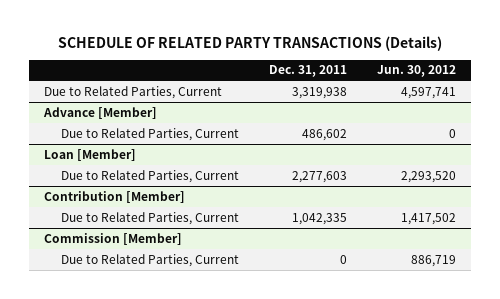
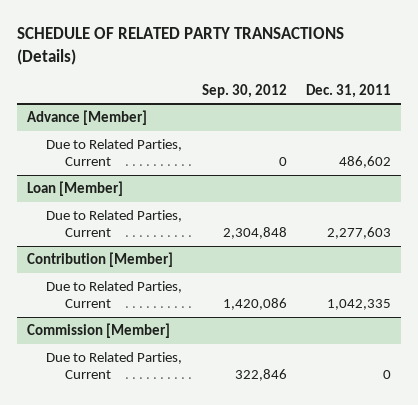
[377,65,457,78] Jun. 30, 2012 -> none
none -> [201,83,287,98] Sep. 30, 2012
[44,85,223,99] Due to Related Parties, Current -> none

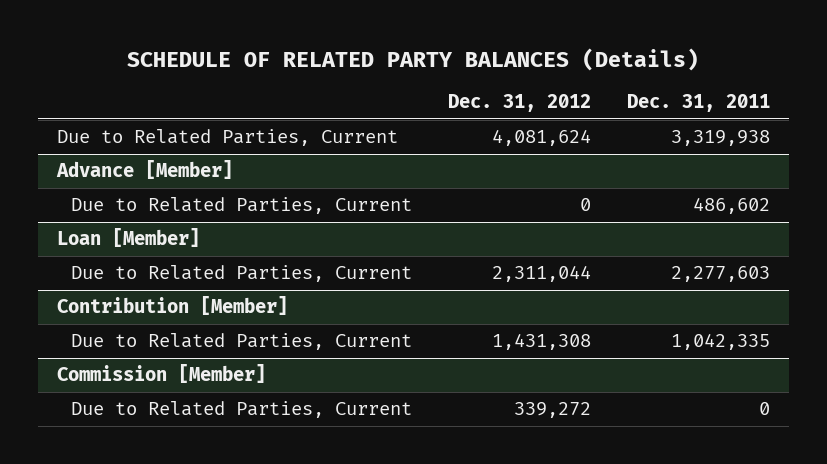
[16,27,344,65] SCHEDULE OF RELATED PARTY TRANSACTIONS (Details) -> [127,47,700,71] SCHEDULE OF RELATED PARTY BALANCES (Details)
[201,83,287,98] Sep. 30, 2012 -> none
none -> [447,94,591,113] Dec. 31, 2012
none -> [56,129,398,147] Due to Related Parties, Current

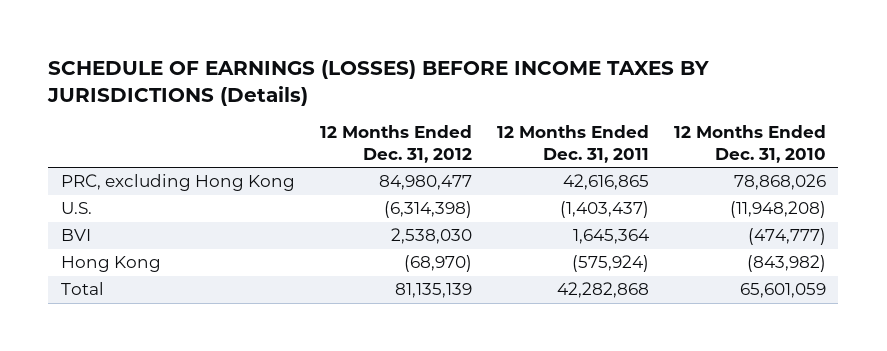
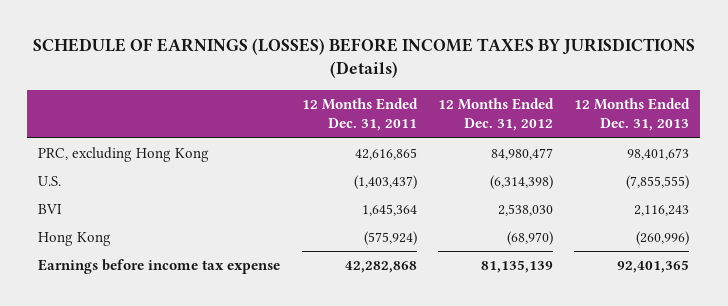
[673,125,826,163] 12 Months Ended Dec. 31, 2010 -> none
none -> [574,97,691,132] 12 Months Ended Dec. 31, 2013
[60,282,104,296] Total -> [38,259,281,275] Earnings before income tax expense

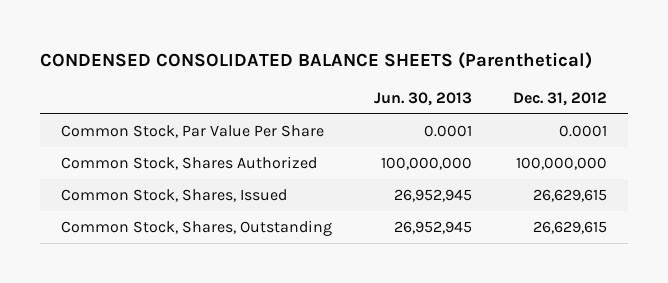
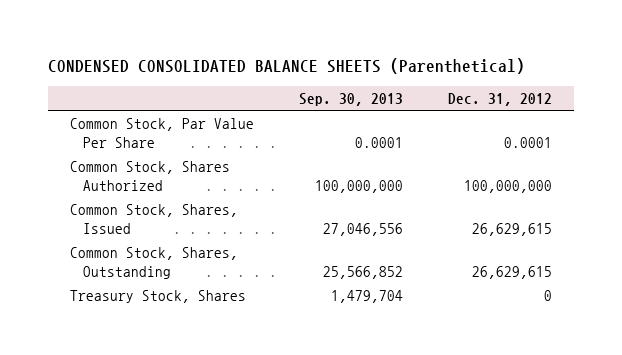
[373,91,472,106] Jun. 30, 2013 -> none
none -> [299,92,404,106] Sep. 30, 2013
none -> [70,289,247,303] Treasury Stock, Shares

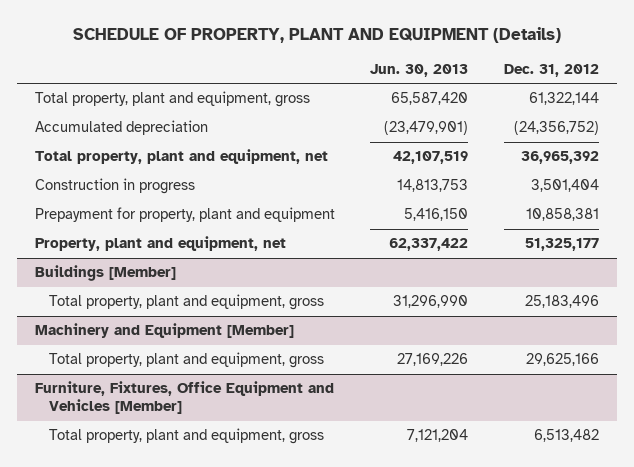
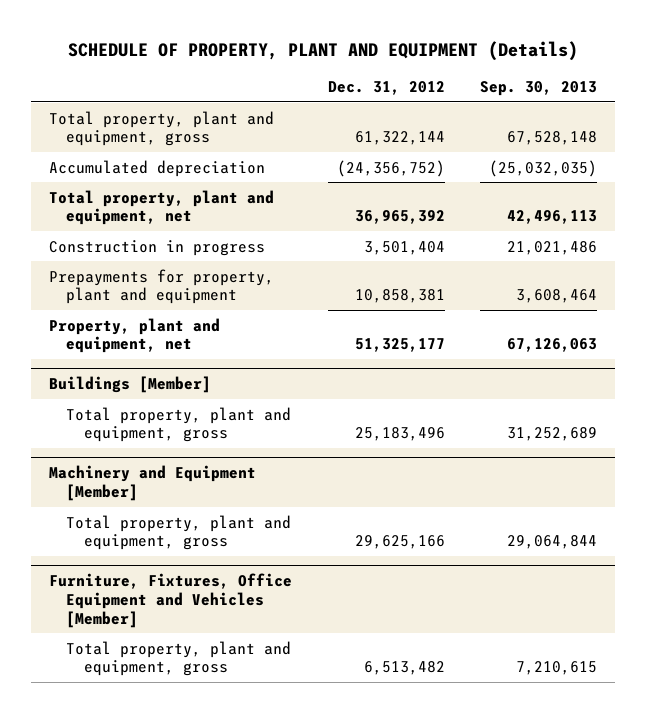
[370,63,469,77] Jun. 30, 2013 -> none
none -> [479,81,597,97] Sep. 30, 2013
[34,207,335,223] Prepayment for property, plant and equipment -> [49,268,275,305] Prepayments for property, plant and equipment

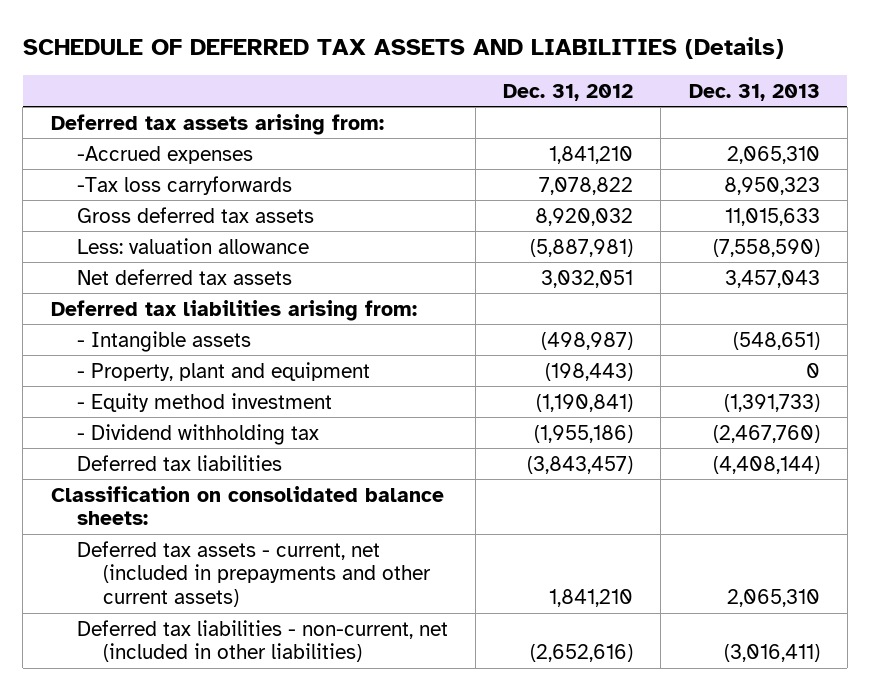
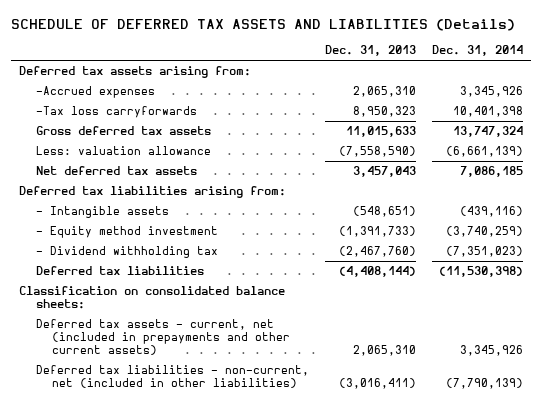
[503,83,634,101] Dec. 31, 2012 -> none
none -> [431,45,523,57] Dec. 31, 2014
[76,361,370,381] - Property, plant and equipment -> none

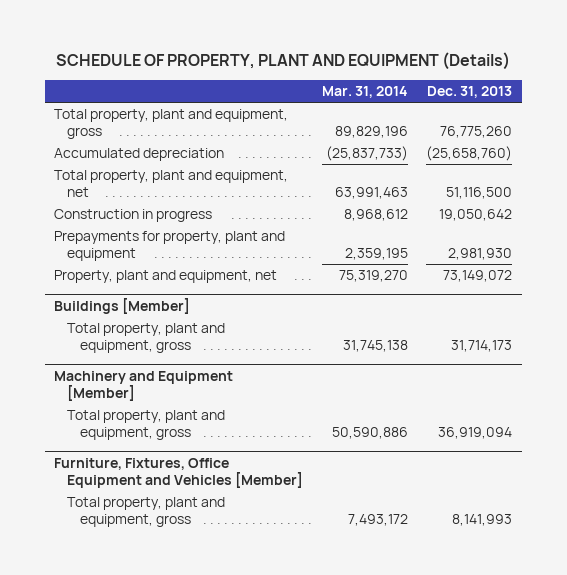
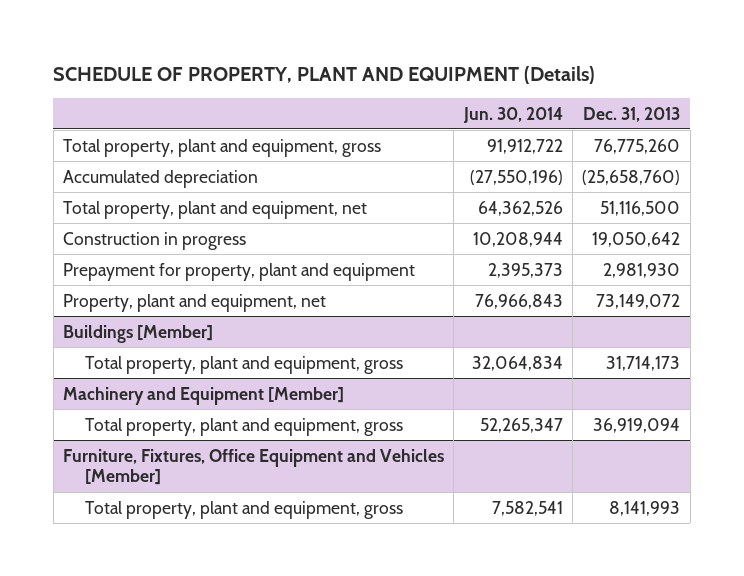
[321,86,408,99] Mar. 31, 2014 -> none
none -> [462,106,563,123] Jun. 30, 2014
[54,231,286,262] Prepayments for property, plant and equipment -> [63,262,416,281] Prepayment for property, plant and equipment

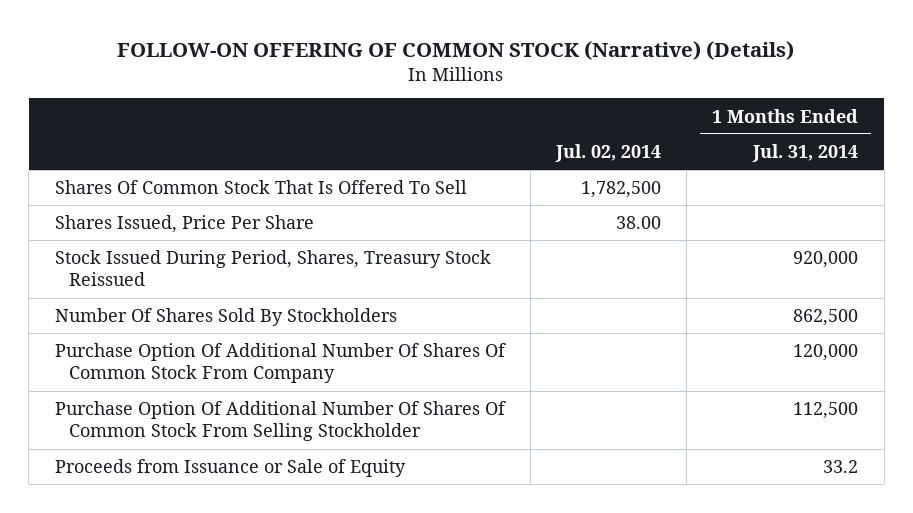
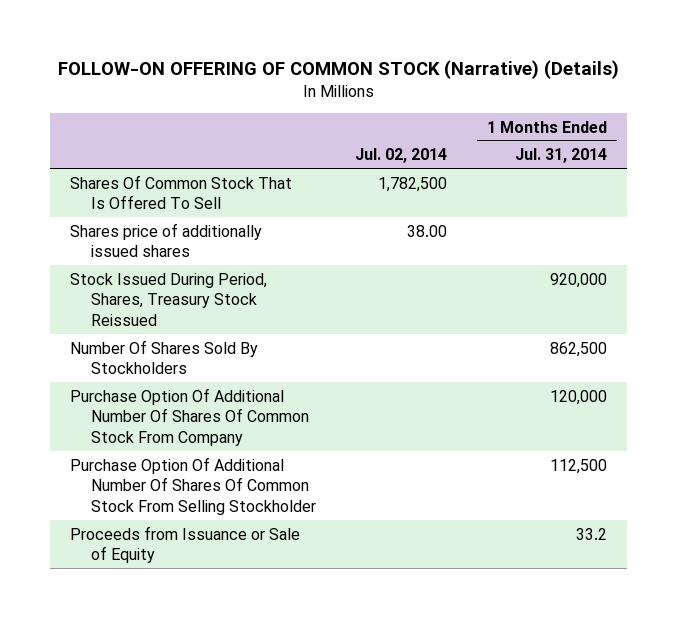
[54,215,314,234] Shares Issued, Price Per Share -> [70,222,263,258] Shares price of additionally issued shares

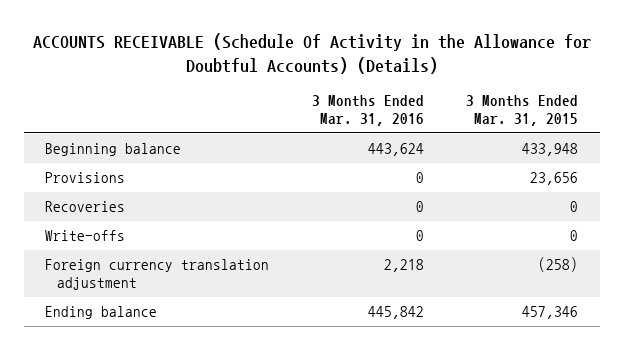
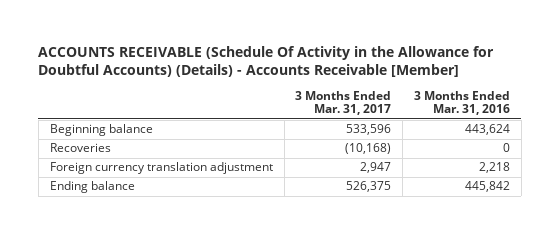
[32,33,591,74] ACCOUNTS RECEIVABLE (Schedule Of Activity in the Allowance for Doubtful Accounts) (Details) -> [38,45,495,77] ACCOUNTS RECEIVABLE (Schedule Of Activity in the Allowance for Doubtful Accounts) (Details) - Accounts Receivable [Member]
[466,95,579,127] 3 Months Ended Mar. 31, 2015 -> none
none -> [295,90,392,116] 3 Months Ended Mar. 31, 2017
[44,172,125,184] Provisions -> none
[44,230,125,242] Write-offs -> none

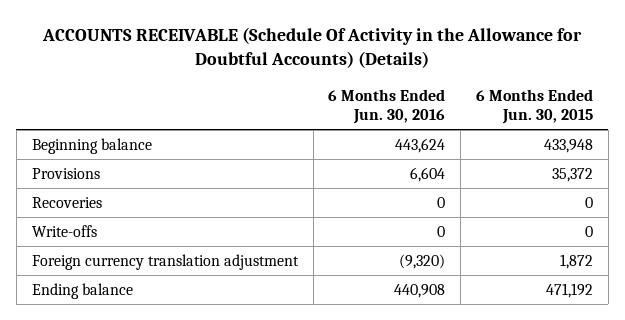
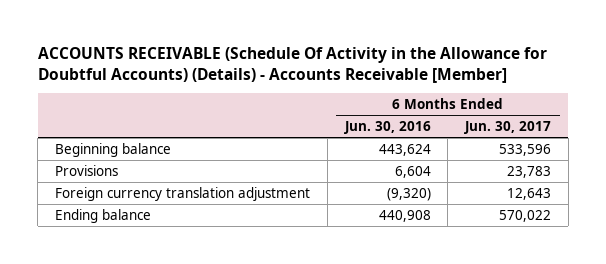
[42,26,583,69] ACCOUNTS RECEIVABLE (Schedule Of Activity in the Allowance for Doubtful Accounts) (Details) -> [37,46,547,83] ACCOUNTS RECEIVABLE (Schedule Of Activity in the Allowance for Doubtful Accounts) (Details) - Accounts Receivable [Member]
[476,88,594,125] 6 Months Ended Jun. 30, 2015 -> none
none -> [464,121,552,135] Jun. 30, 2017
[31,197,102,209] Recoveries -> none
[31,225,97,238] Write-offs -> none

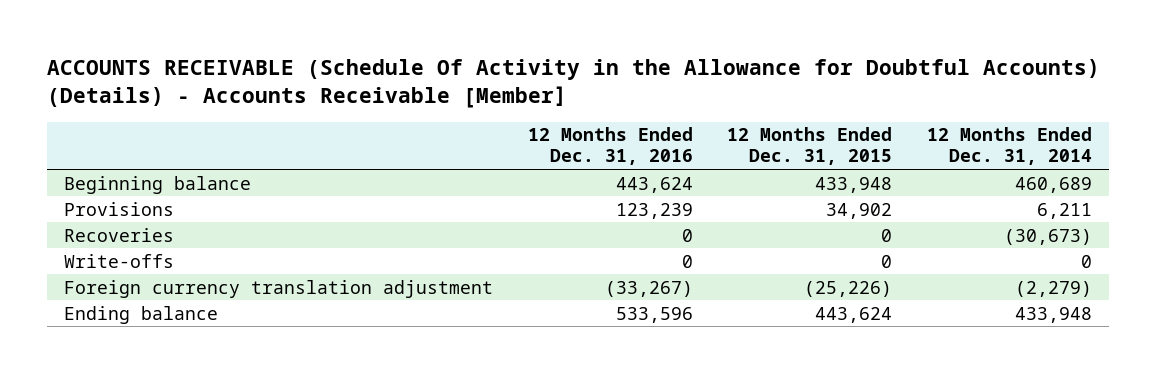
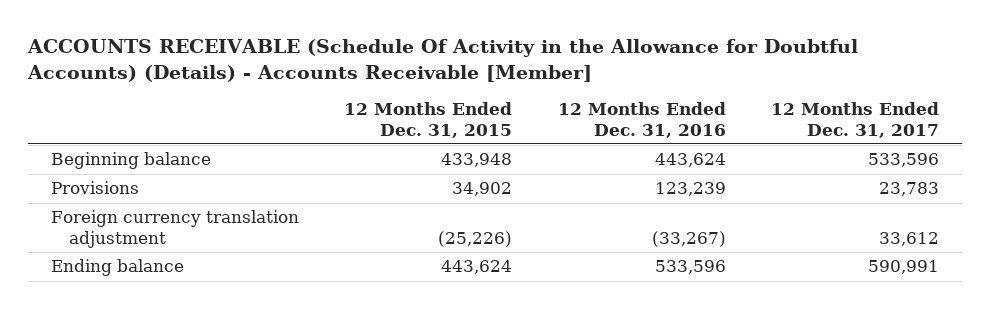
[926,127,1092,166] 12 Months Ended Dec. 31, 2014 -> none
none -> [771,102,940,138] 12 Months Ended Dec. 31, 2017
[64,227,175,242] Recoveries -> none
[64,253,175,268] Write-offs -> none

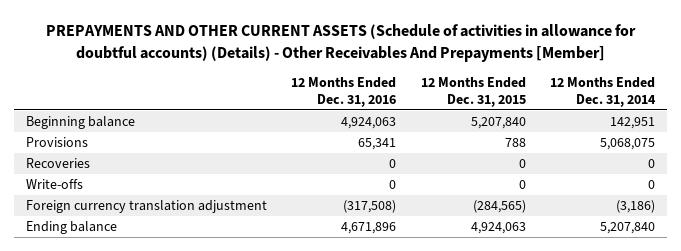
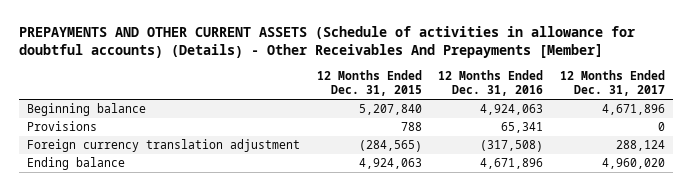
[549,76,656,108] 12 Months Ended Dec. 31, 2014 -> none
none -> [559,70,665,97] 12 Months Ended Dec. 31, 2017
[26,158,91,169] Recoveries -> none
[26,179,84,190] Write-offs -> none

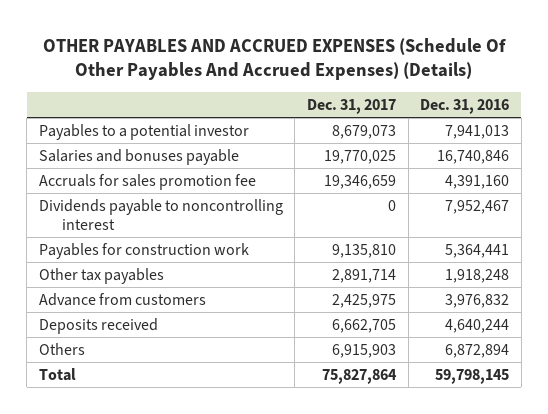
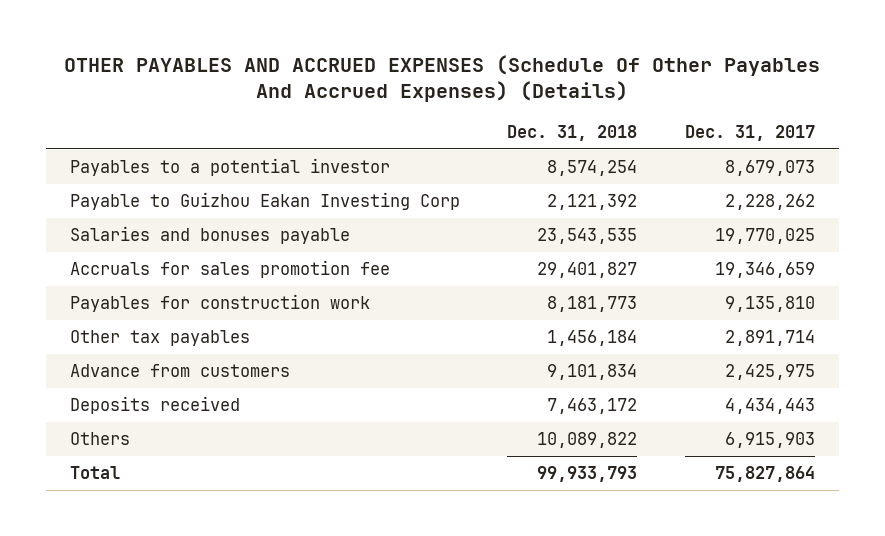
[420,99,510,115] Dec. 31, 2016 -> none
none -> [507,125,638,142] Dec. 31, 2018
none -> [69,191,460,210] Payable to Guizhou Eakan Investing Corp
[38,198,283,230] Dividends payable to noncontrolling interest -> none
[331,318,396,333] 6,662,705 -> [724,397,815,414] 4,434,443

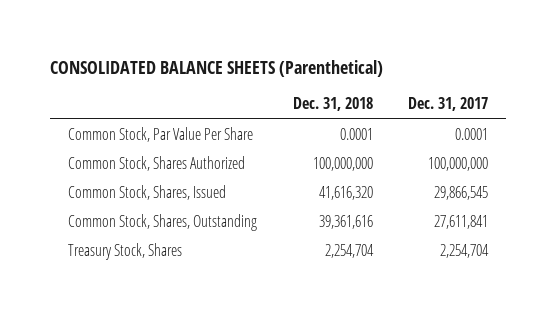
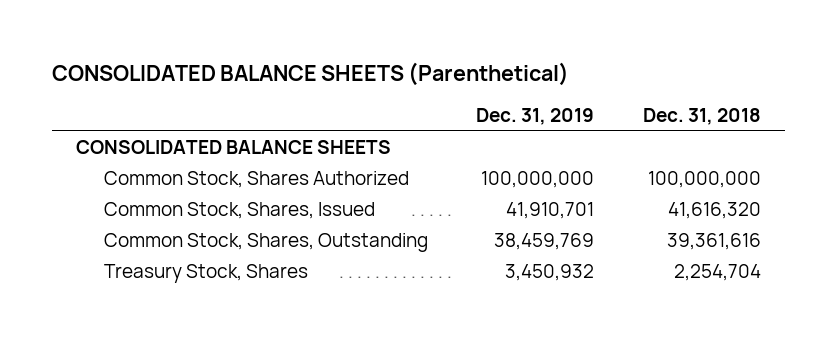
[407,97,488,112] Dec. 31, 2017 -> none
none -> [476,108,595,126] Dec. 31, 2019
[68,127,254,143] Common Stock, Par Value Per Share -> none
none -> [76,140,392,155] CONSOLIDATED BALANCE SHEETS

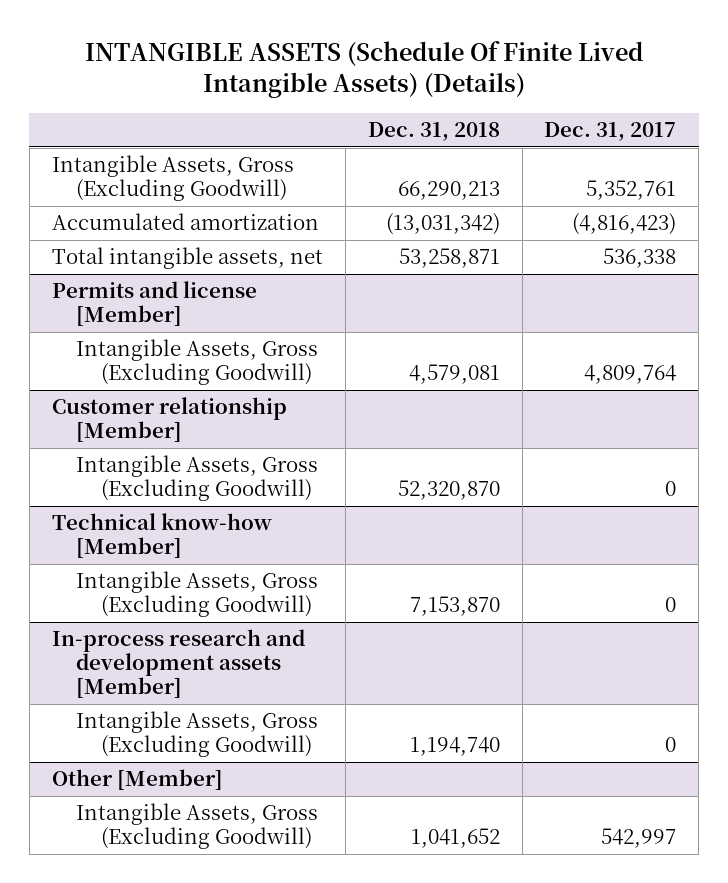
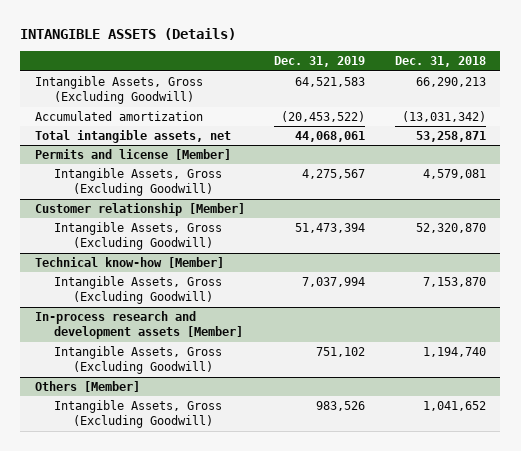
[85,40,644,99] INTANGIBLE ASSETS (Schedule Of Finite Lived Intangible Assets) (Details) -> [20,28,237,41] INTANGIBLE ASSETS (Details)
[544,122,677,142] Dec. 31, 2017 -> none
none -> [274,56,366,68] Dec. 31, 2019
[51,769,223,791] Other [Member] -> [34,381,140,393] Others [Member]

